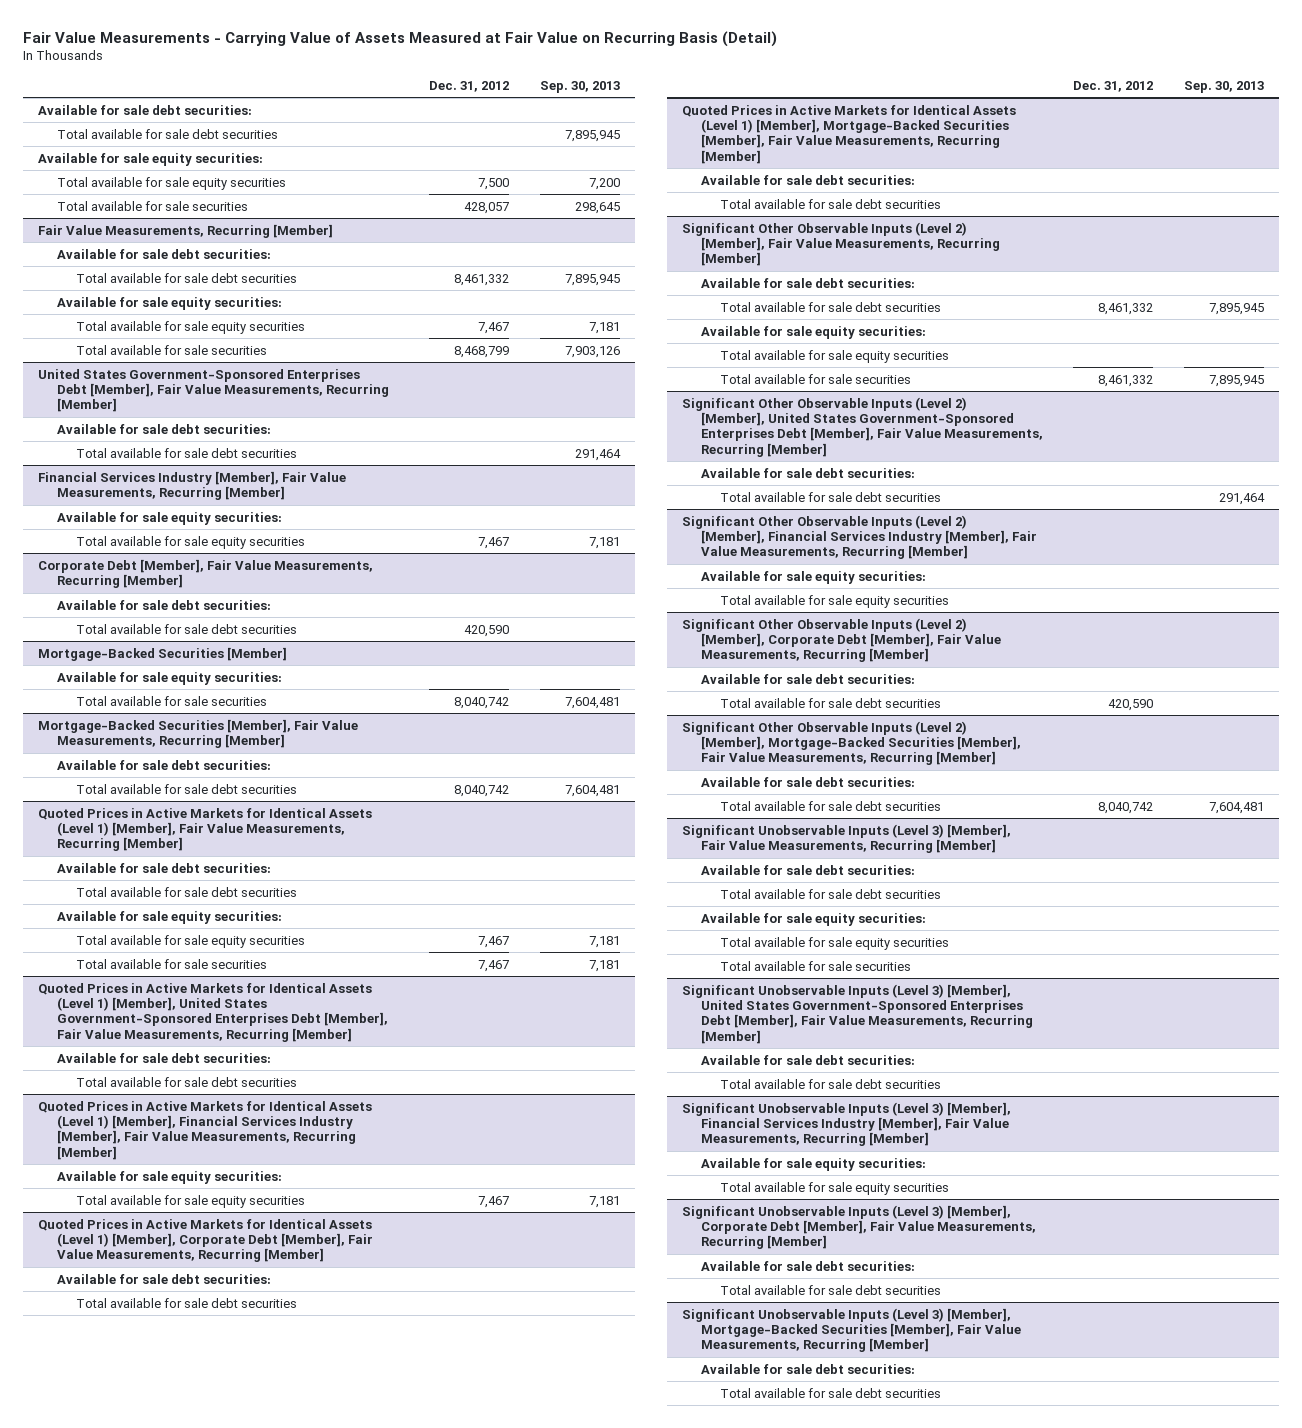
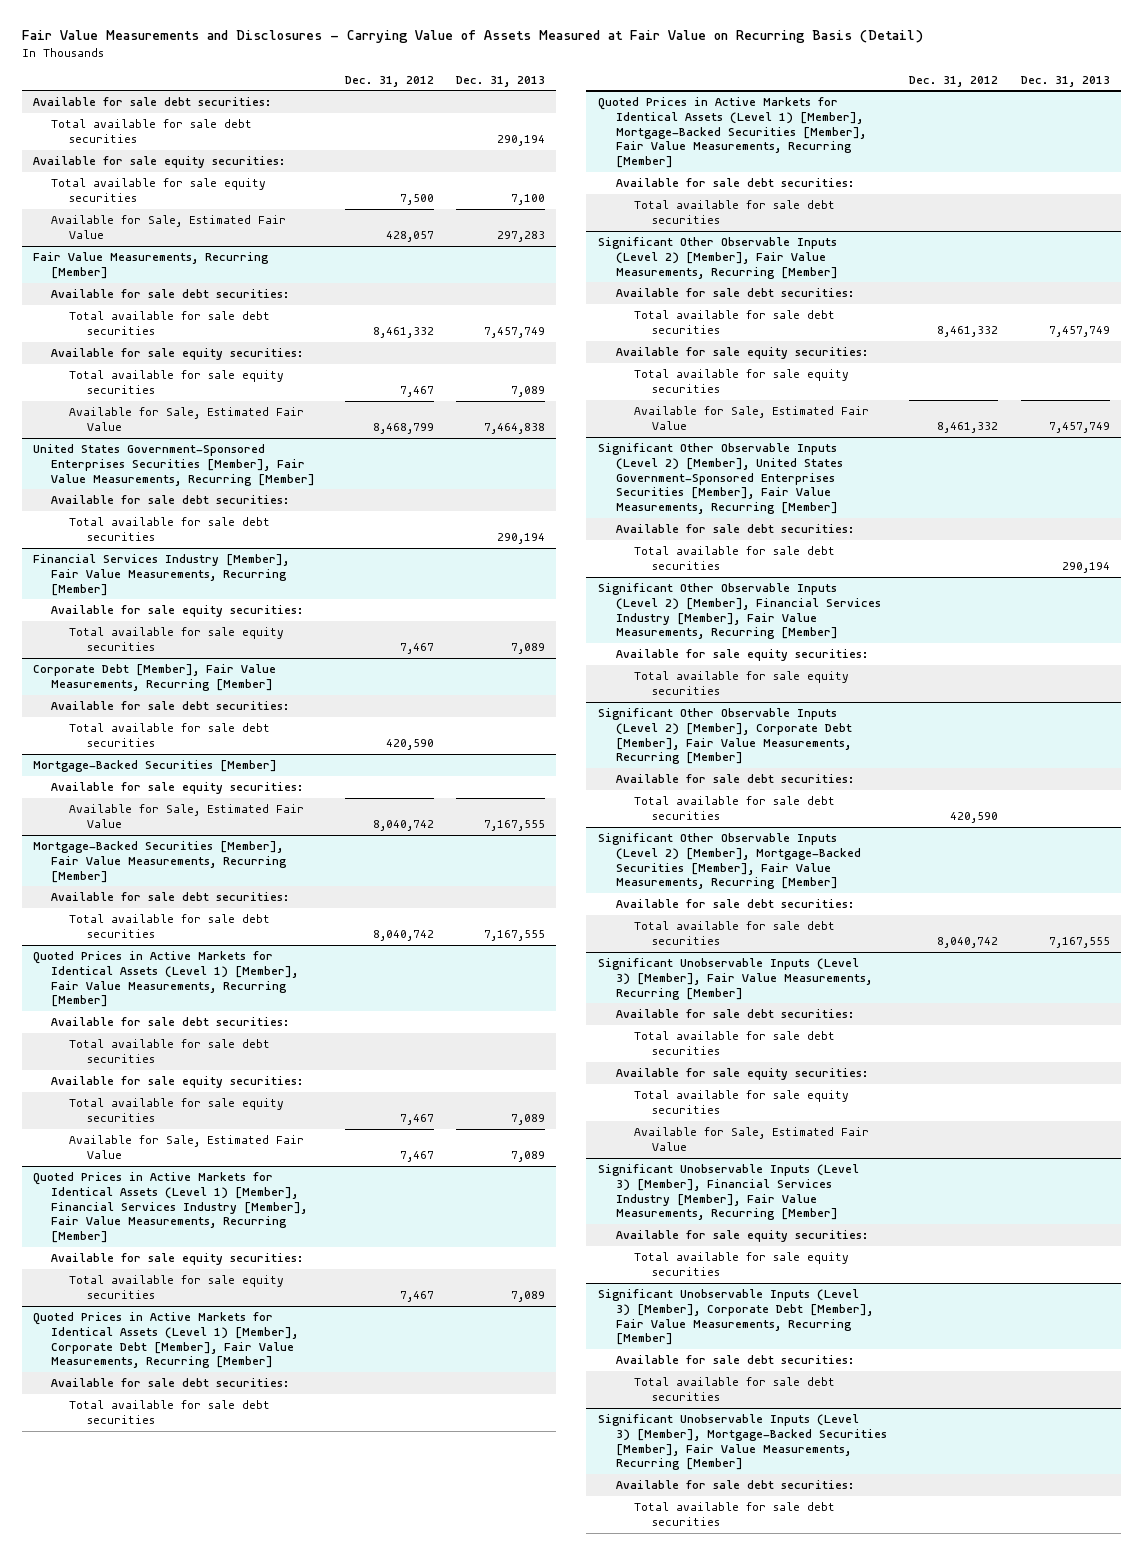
[22,30,777,47] Fair Value Measurements - Carrying Value of Assets Measured at Fair Value on Recurring Basis (Detail) -> [21,30,923,44] Fair Value Measurements and Disclosures - Carrying Value of Assets Measured at Fair Value on Recurring Basis (Detail)
[539,80,620,93] Sep. 30, 2013 -> none
none -> [456,75,546,87] Dec. 31, 2013
[56,200,248,211] Total available for sale securities -> [50,214,286,239] Available for Sale, Estimated Fair Value
[75,344,267,355] Total available for sale securities -> [69,406,305,431] Available for Sale, Estimated Fair Value
[37,368,389,413] United States Government-Sponsored Enterprises Debt [Member], Fair Value Measurements, Recurring [Member] -> [32,443,315,486] United States Government-Sponsored Enterprises Securities [Member], Fair Value Measurements, Recurring [Member]
[75,695,267,706] Total available for sale securities -> [69,803,305,828] Available for Sale, Estimated Fair Value
[37,982,388,1042] Quoted Prices in Active Markets for Identical Assets (Level 1) [Member], United States Government-Sponsored Enterprises Debt [Member], Fair Value Measurements, Recurring [Member] -> none
[56,1052,271,1063] Available for sale debt securities: -> none
[75,1076,297,1087] Total available for sale debt securities -> none
[75,958,267,969] Total available for sale securities -> [69,1134,305,1159] Available for Sale, Estimated Fair Value
[719,373,911,384] Total available for sale securities -> [633,405,869,430] Available for Sale, Estimated Fair Value
[682,396,1044,457] Significant Other Observable Inputs (Level 2) [Member], United States Government-Sponsored Enterprises Debt [Member], Fair Value Measurements, Recurring [Member] -> [597,442,843,515] Significant Other Observable Inputs (Level 2) [Member], United States Government-Sponsored Enterprises Securities [Member], Fair Value Measurements, Recurring [Member]
[682,983,1034,1044] Significant Unobservable Inputs (Level 3) [Member], United States Government-Sponsored Enterprises Debt [Member], Fair Value Measurements, Recurring [Member] -> none
[701,1054,916,1065] Available for sale debt securities: -> none
[719,1078,941,1089] Total available for sale debt securities -> none
[719,960,911,971] Total available for sale securities -> [633,1126,869,1151] Available for Sale, Estimated Fair Value

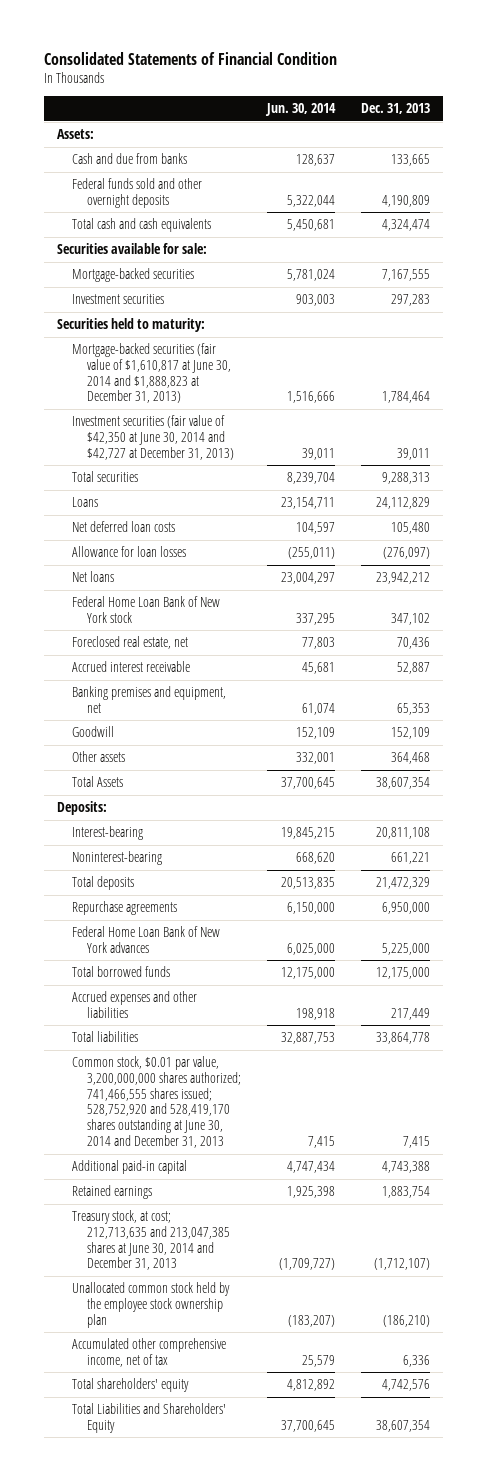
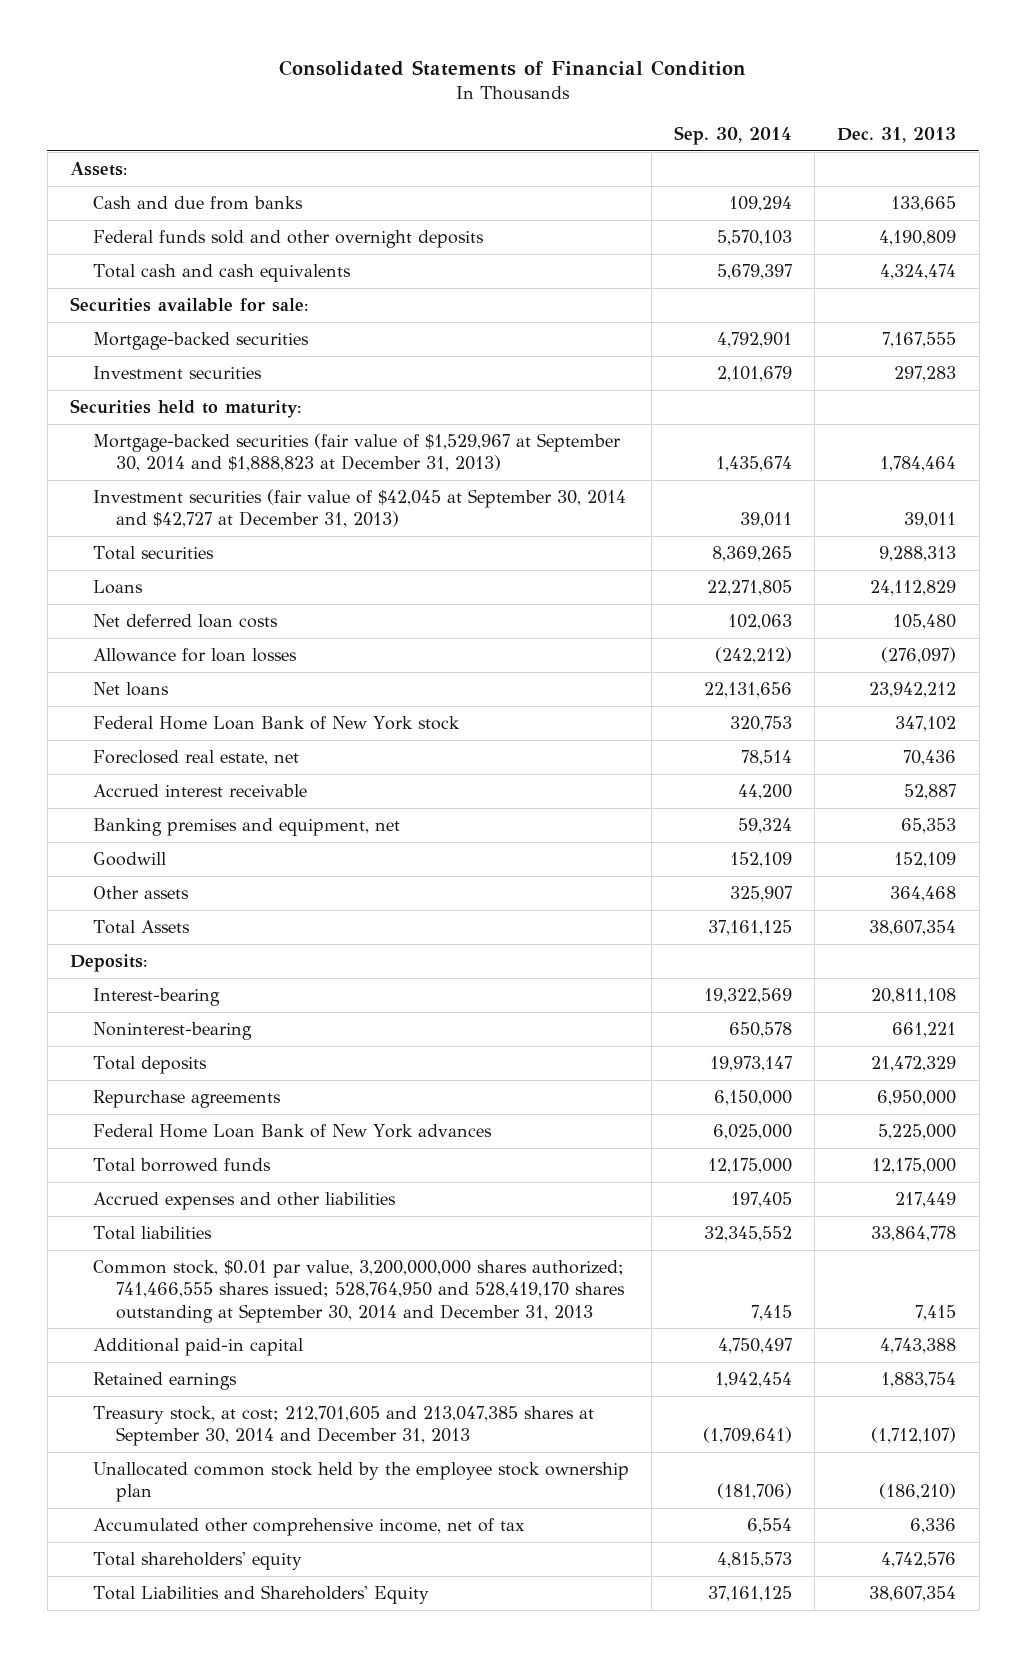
[265,103,337,117] Jun. 30, 2014 -> none
none -> [674,126,793,146] Sep. 30, 2014
[71,343,231,404] Mortgage-backed securities (fair value of $1,610,817 at June 30, 2014 and $1,888,823 at December 31, 2013) -> [92,433,621,473] Mortgage-backed securities (fair value of $1,529,967 at September 30, 2014 and $1,888,823 at December 31, 2013)
[71,415,234,460] Investment securities (fair value of $42,350 at June 30, 2014 and $42,727 at December 31, 2013) -> [92,489,626,529] Investment securities (fair value of $42,045 at September 30, 2014 and $42,727 at December 31, 2013)
[71,1056,241,1149] Common stock, $0.01 par value, 3,200,000,000 shares authorized; 741,466,555 shares issued; 528,752,920 and 528,419,170 shares outstanding at June 30, 2014 and December 31, 2013 -> [92,1260,625,1323] Common stock, $0.01 par value, 3,200,000,000 shares authorized; 741,466,555 shares issued; 528,764,950 and 528,419,170 shares outstanding at September 30, 2014 and December 31, 2013
[71,1210,230,1271] Treasury stock, at cost; 212,713,635 and 213,047,385 shares at June 30, 2014 and December 31, 2013 -> [92,1406,594,1447] Treasury stock, at cost; 212,701,605 and 213,047,385 shares at September 30, 2014 and December 31, 2013

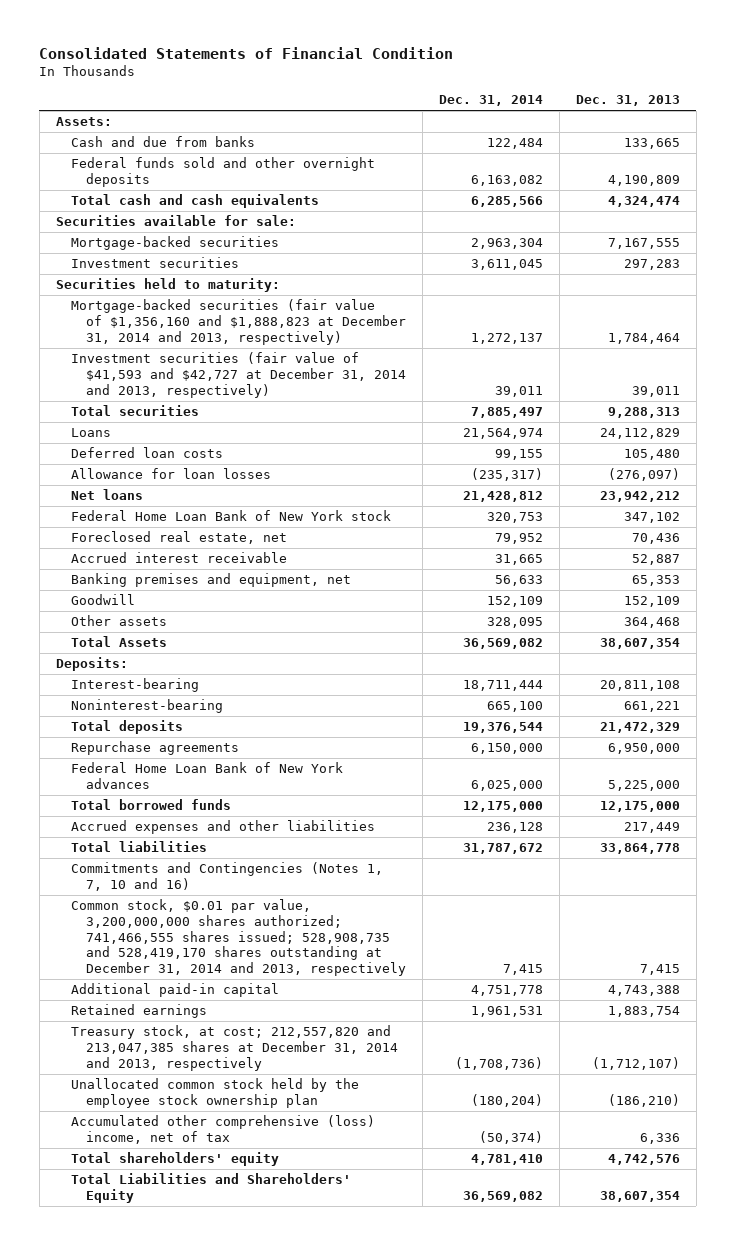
[674,126,793,146] Sep. 30, 2014 -> none
none -> [439,95,544,107] Dec. 31, 2014
[92,433,621,473] Mortgage-backed securities (fair value of $1,529,967 at September 30, 2014 and $1,888,823 at December 31, 2013) -> [70,299,407,345] Mortgage-backed securities (fair value of $1,356,160 and $1,888,823 at December 31, 2014 and 2013, respectively)
[92,489,626,529] Investment securities (fair value of $42,045 at September 30, 2014 and $42,727 at December 31, 2013) -> [70,352,407,398] Investment securities (fair value of $41,593 and $42,727 at December 31, 2014 and 2013, respectively)
[92,614,278,629] Net deferred loan costs -> [70,447,223,459] Deferred loan costs
none -> [70,862,383,891] Commitments and Contingencies (Notes 1, 7, 10 and 16)
[92,1260,625,1323] Common stock, $0.01 par value, 3,200,000,000 shares authorized; 741,466,555 shares issued; 528,764,950 and 528,419,170 shares outstanding at September 30, 2014 and December 31, 2013 -> [70,899,407,977] Common stock, $0.01 par value, 3,200,000,000 shares authorized; 741,466,555 shares issued; 528,908,735 and 528,419,170 shares outstanding at December 31, 2014 and 2013, respectively
[92,1406,594,1447] Treasury stock, at cost; 212,701,605 and 213,047,385 shares at September 30, 2014 and December 31, 2013 -> [70,1025,399,1071] Treasury stock, at cost; 212,557,820 and 213,047,385 shares at December 31, 2014 and 2013, respectively
[92,1518,525,1537] Accumulated other comprehensive income, net of tax -> [70,1115,375,1144] Accumulated other comprehensive (loss) income, net of tax

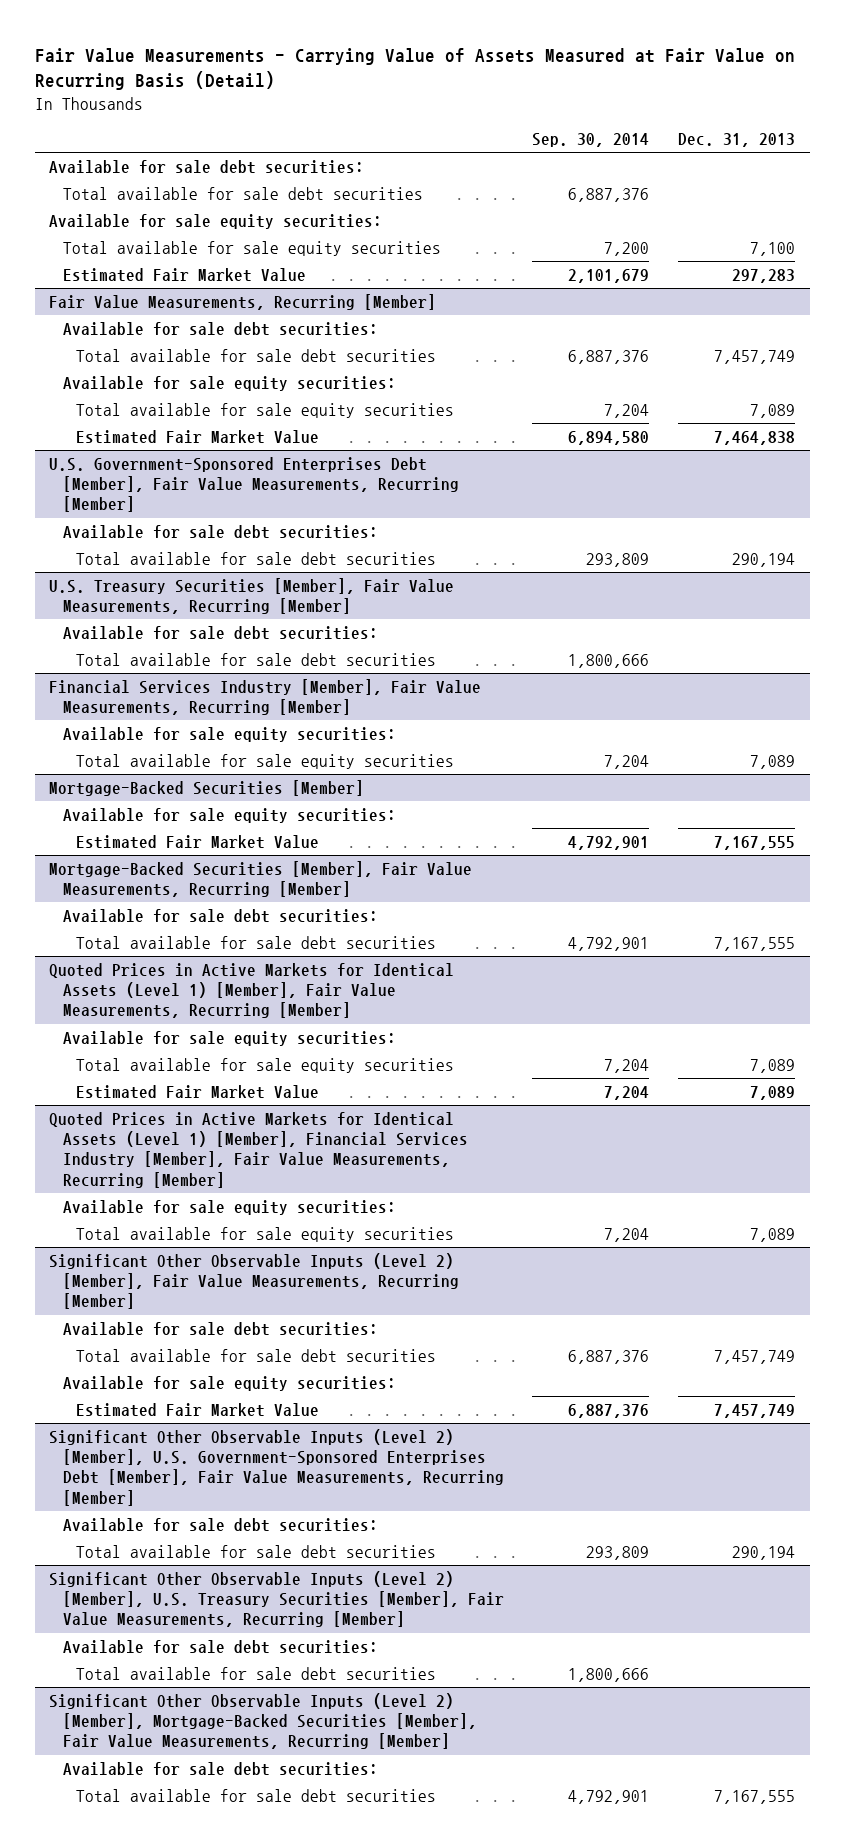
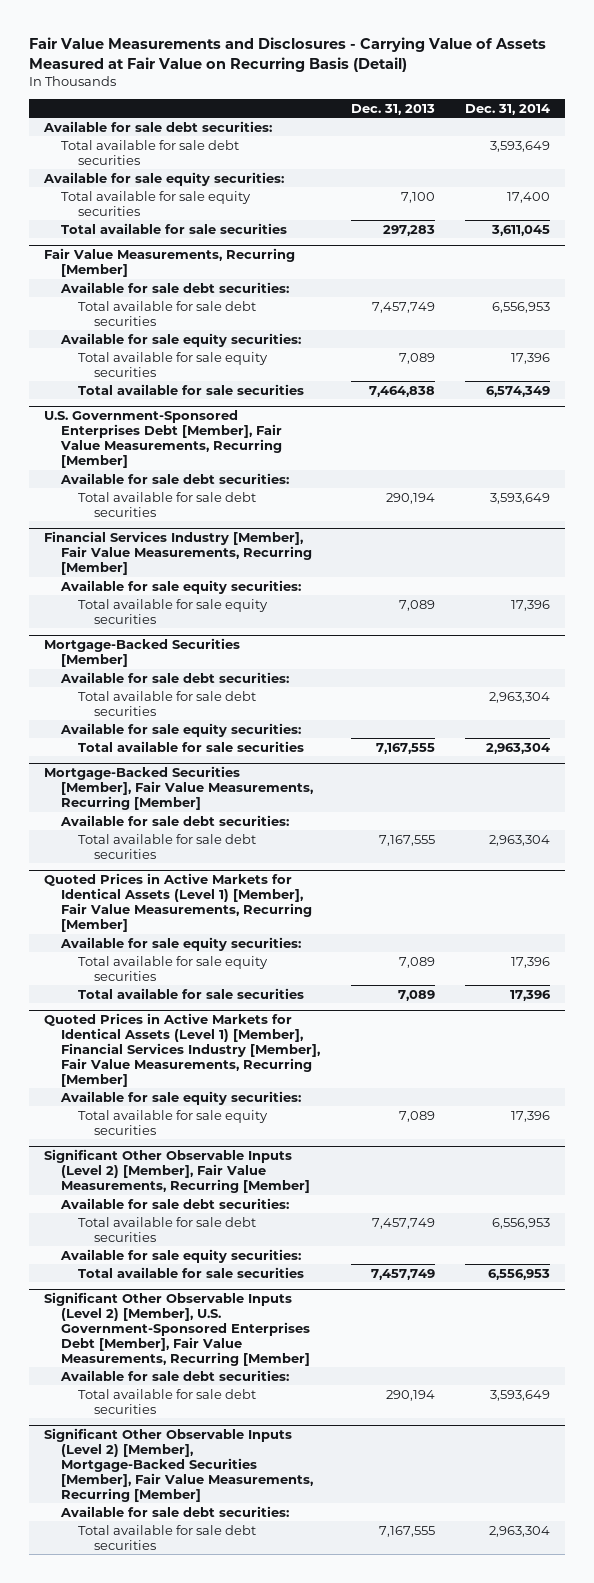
[34,47,795,91] Fair Value Measurements - Carrying Value of Assets Measured at Fair Value on Recurring Basis (Detail) -> [29,37,547,73] Fair Value Measurements and Disclosures - Carrying Value of Assets Measured at Fair Value on Recurring Basis (Detail)
[532,133,650,148] Sep. 30, 2014 -> none
none -> [464,103,550,115] Dec. 31, 2014
[62,267,306,282] Estimated Fair Market Value -> [61,222,288,234] Total available for sale securities
[76,429,320,444] Estimated Fair Market Value -> [77,383,304,395] Total available for sale securities
[49,577,455,615] U.S. Treasury Securities [Member], Fair Value Measurements, Recurring [Member] -> none
[62,625,378,640] Available for sale debt securities: -> none
[76,652,437,666] Total available for sale debt securities -> none
none -> [60,671,290,683] Available for sale debt securities:
none -> [77,690,256,716] Total available for sale debt securities
[76,834,320,849] Estimated Fair Market Value -> [77,740,304,752] Total available for sale securities
[76,1084,320,1099] Estimated Fair Market Value -> [77,987,304,999] Total available for sale securities
[76,1402,320,1417] Estimated Fair Market Value -> [77,1266,304,1278] Total available for sale securities
[49,1570,504,1628] Significant Other Observable Inputs (Level 2) [Member], U.S. Treasury Securities [Member], Fair Value Measurements, Recurring [Member] -> none
[62,1639,378,1654] Available for sale debt securities: -> none
[76,1666,437,1680] Total available for sale debt securities -> none

